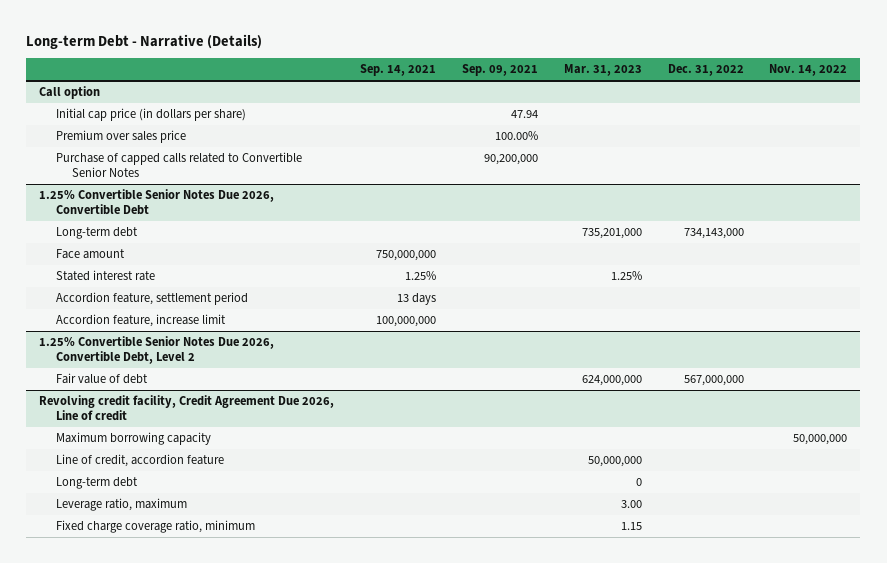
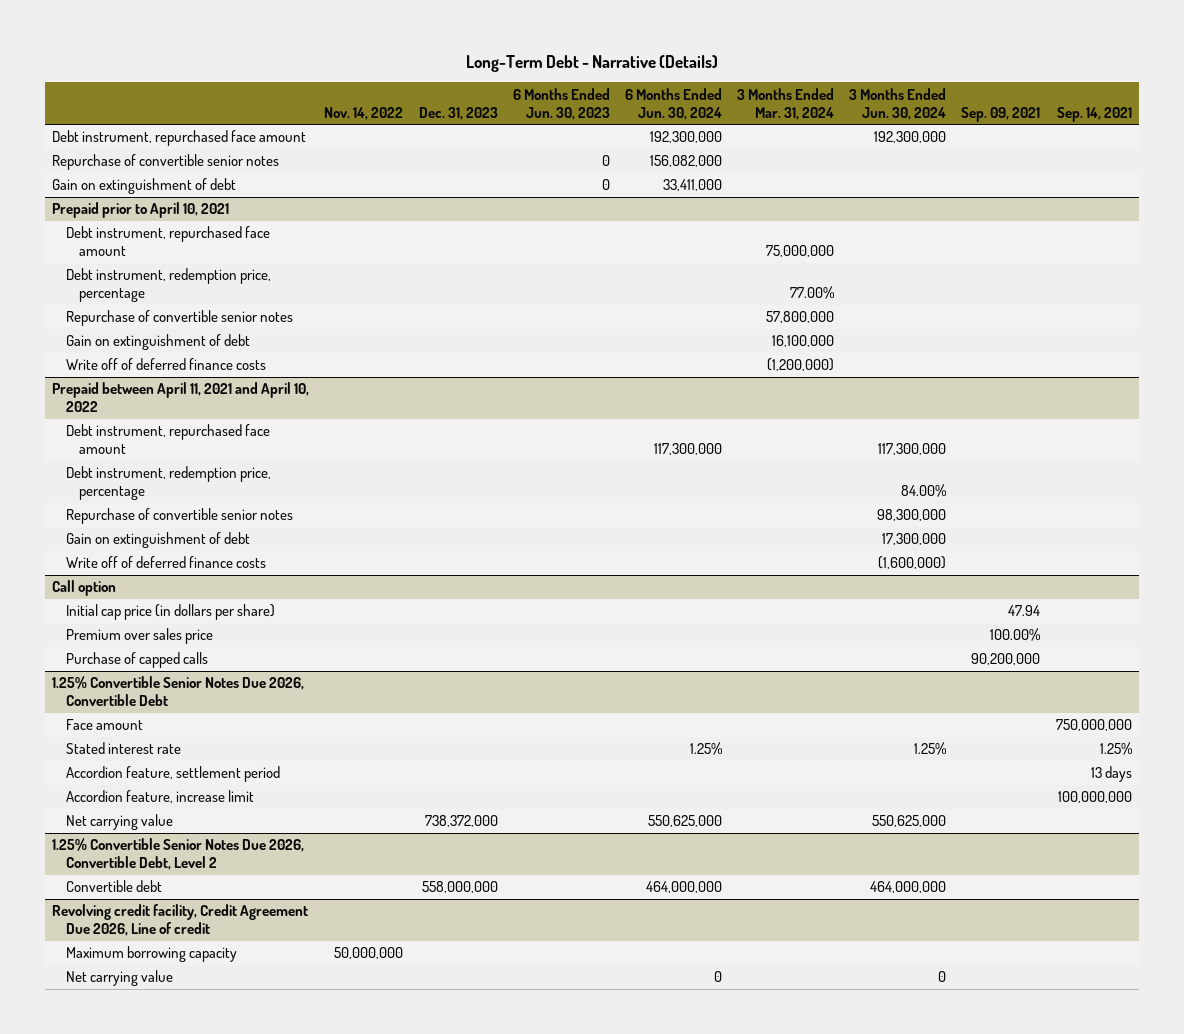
[26,33,263,49] Long-term Debt - Narrative (Details) -> [465,54,718,72] Long-Term Debt - Narrative (Details)
[563,64,642,77] Mar. 31, 2023 -> none
[667,64,744,77] Dec. 31, 2022 -> none
none -> [418,106,498,120] Dec. 31, 2023
none -> [512,87,610,120] 6 Months Ended Jun. 30, 2023
none -> [624,87,722,120] 6 Months Ended Jun. 30, 2024
none -> [737,87,835,120] 3 Months Ended Mar. 31, 2024
none -> [849,87,947,120] 3 Months Ended Jun. 30, 2024
none -> [52,130,307,147] Debt instrument, repurchased face amount
none -> [52,154,280,171] Repurchase of convertible senior notes
none -> [52,178,237,195] Gain on extinguishment of debt
none -> [52,202,230,219] Prepaid prior to April 10, 2021
none -> [65,226,270,257] Debt instrument, repurchased face amount
none -> [65,268,271,303] Debt instrument, redemption price, percentage
none -> [65,310,293,327] Repurchase of convertible senior notes
none -> [65,334,250,351] Gain on extinguishment of debt
none -> [65,358,266,371] Write off of deferred finance costs
none -> [52,382,310,413] Prepaid between April 11, 2021 and April 10, 2022
none -> [65,424,270,455] Debt instrument, repurchased face amount
none -> [65,466,271,501] Debt instrument, redemption price, percentage
none -> [65,508,293,525] Repurchase of convertible senior notes
none -> [65,532,250,549] Gain on extinguishment of debt
none -> [65,556,266,569] Write off of deferred finance costs
[55,152,302,178] Purchase of capped calls related to Convertible Senior Notes -> [65,652,208,669] Purchase of capped calls
[55,227,138,240] Long-term debt -> none
none -> [65,814,173,831] Net carrying value
[55,373,148,385] Fair value of debt -> [65,880,162,893] Convertible debt
[55,454,224,468] Line of credit, accordion feature -> none
[55,498,187,512] Leverage ratio, maximum -> none
[55,520,255,534] Fixed charge coverage ratio, minimum -> none
[55,477,138,490] Long-term debt -> [65,970,173,987] Net carrying value

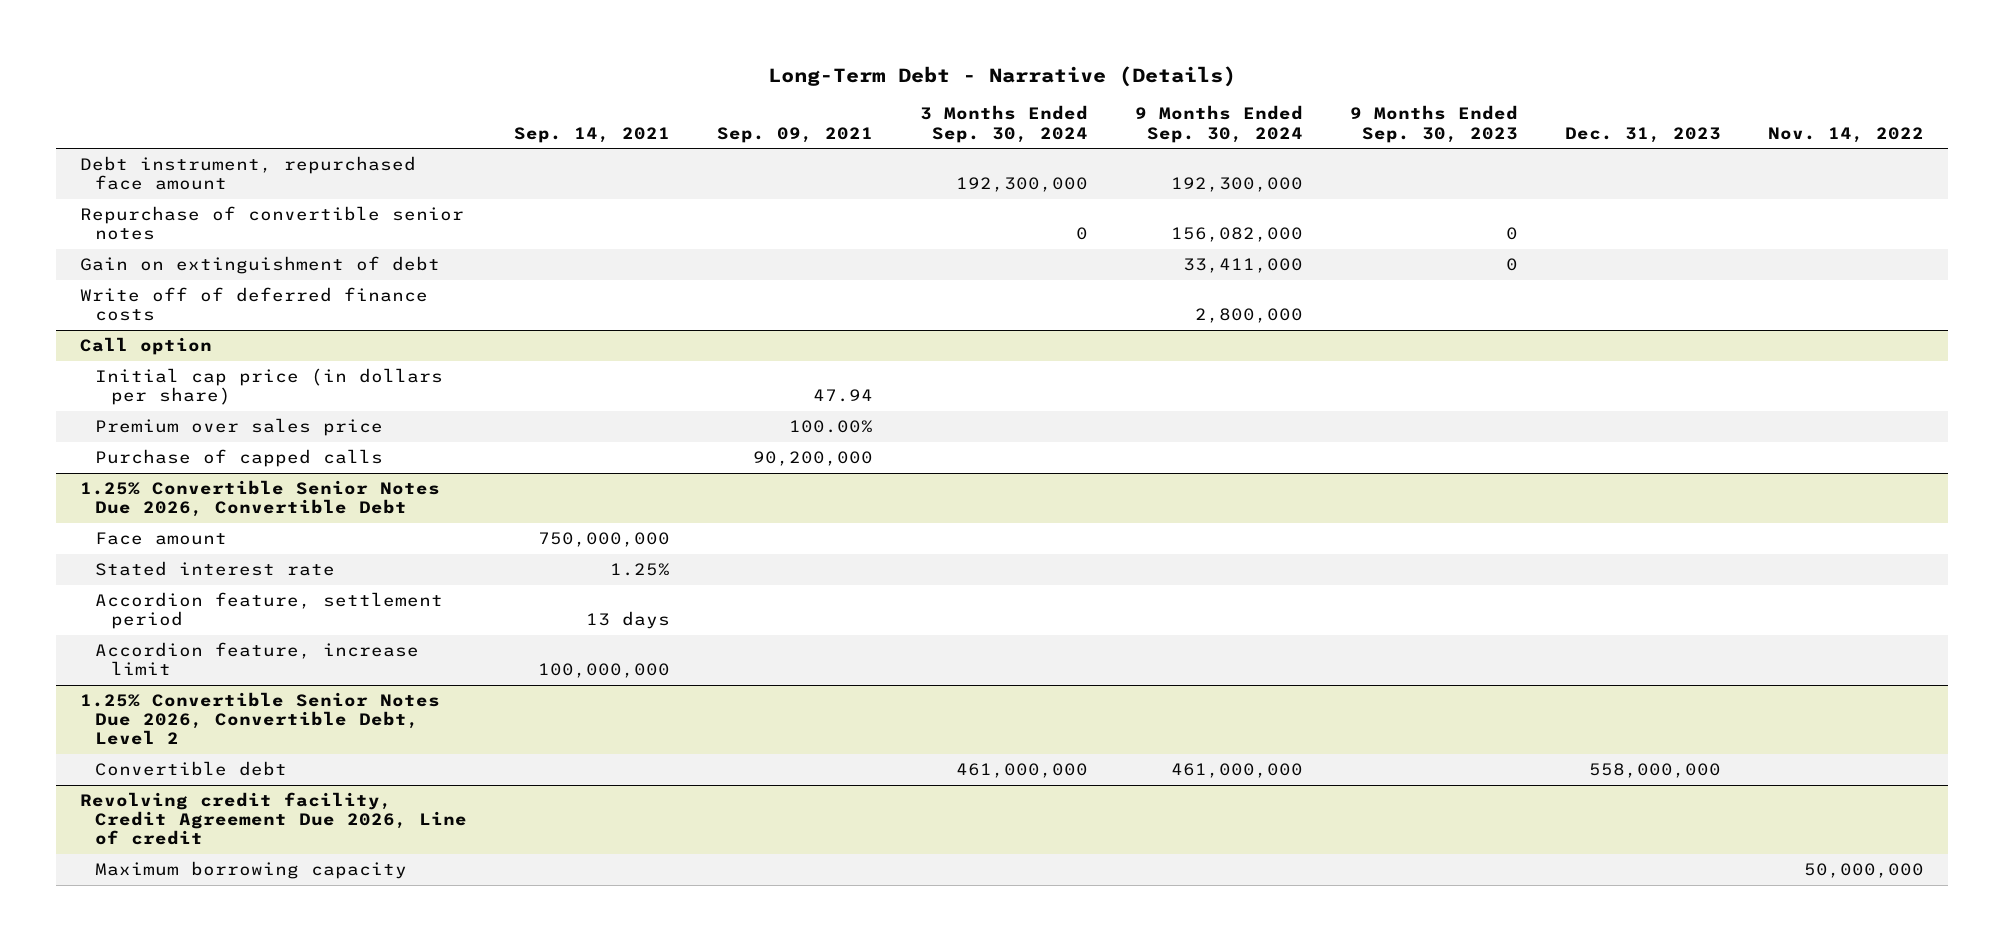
[512,87,610,120] 6 Months Ended Jun. 30, 2023 -> none
[624,87,722,120] 6 Months Ended Jun. 30, 2024 -> none
[737,87,835,120] 3 Months Ended Mar. 31, 2024 -> none
[849,87,947,120] 3 Months Ended Jun. 30, 2024 -> none
none -> [920,105,1089,143] 3 Months Ended Sep. 30, 2024
none -> [1135,105,1304,143] 9 Months Ended Sep. 30, 2024
none -> [1350,105,1519,143] 9 Months Ended Sep. 30, 2023
[52,202,230,219] Prepaid prior to April 10, 2021 -> none
[65,226,270,257] Debt instrument, repurchased face amount -> none
[65,268,271,303] Debt instrument, redemption price, percentage -> none
[65,310,293,327] Repurchase of convertible senior notes -> none
[65,334,250,351] Gain on extinguishment of debt -> none
[65,358,266,371] Write off of deferred finance costs -> none
[52,382,310,413] Prepaid between April 11, 2021 and April 10, 2022 -> none
[65,424,270,455] Debt instrument, repurchased face amount -> none
[65,466,271,501] Debt instrument, redemption price, percentage -> none
[65,508,293,525] Repurchase of convertible senior notes -> none
[65,532,250,549] Gain on extinguishment of debt -> none
[65,556,266,569] Write off of deferred finance costs -> none
none -> [79,287,428,322] Write off of deferred finance costs
[65,814,173,831] Net carrying value -> none
[65,970,173,987] Net carrying value -> none

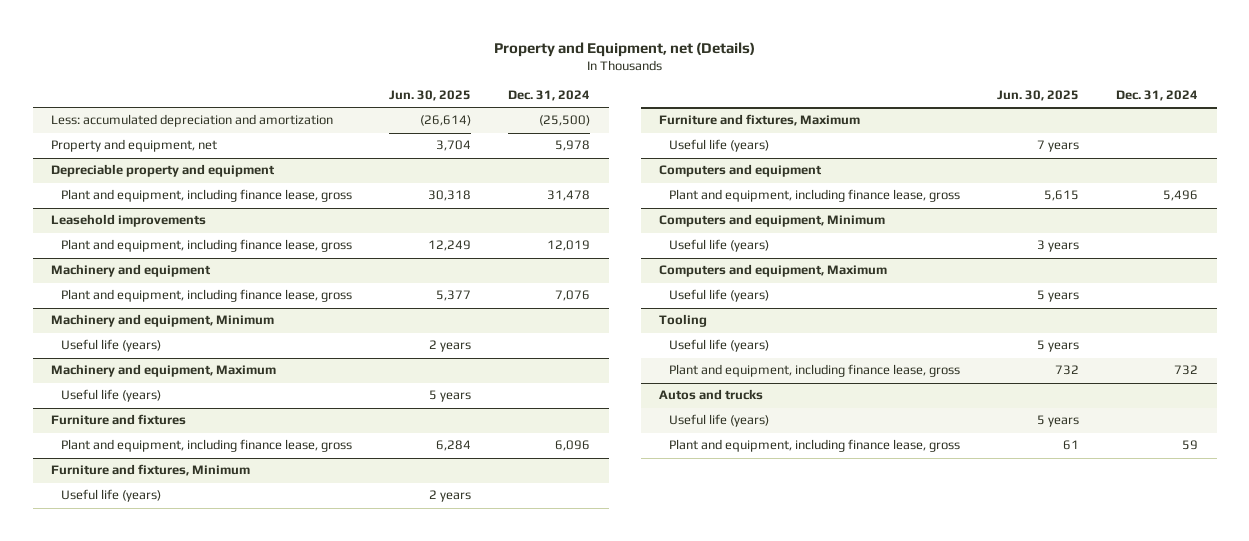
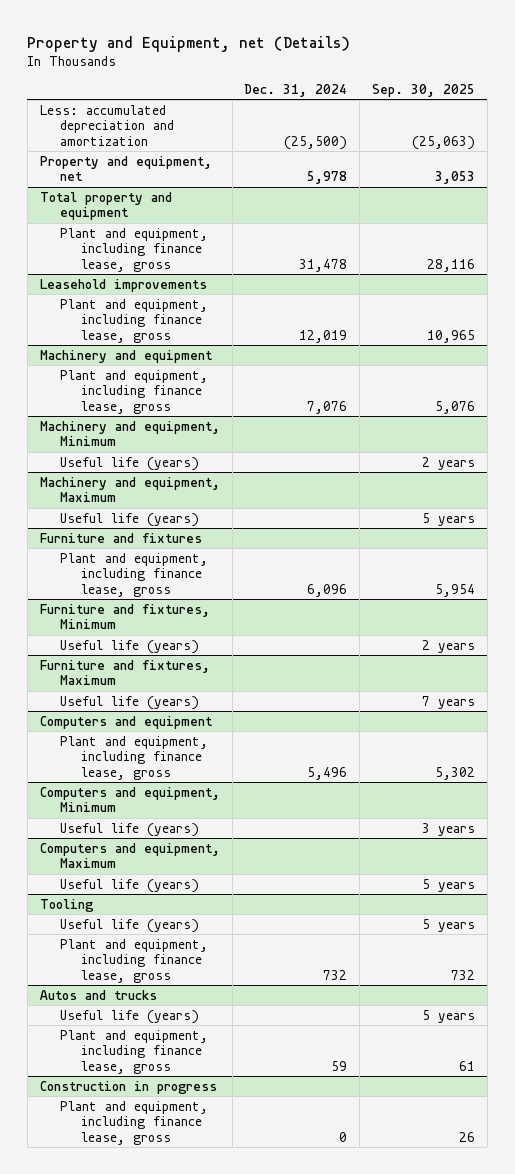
[389,90,472,102] Jun. 30, 2025 -> none
none -> [372,83,476,97] Sep. 30, 2025
[51,164,276,178] Depreciable property and equipment -> [39,191,172,221] Total property and equipment
none -> [39,1080,217,1094] Construction in progress
none -> [60,1100,209,1146] Plant and equipment, including finance lease, gross

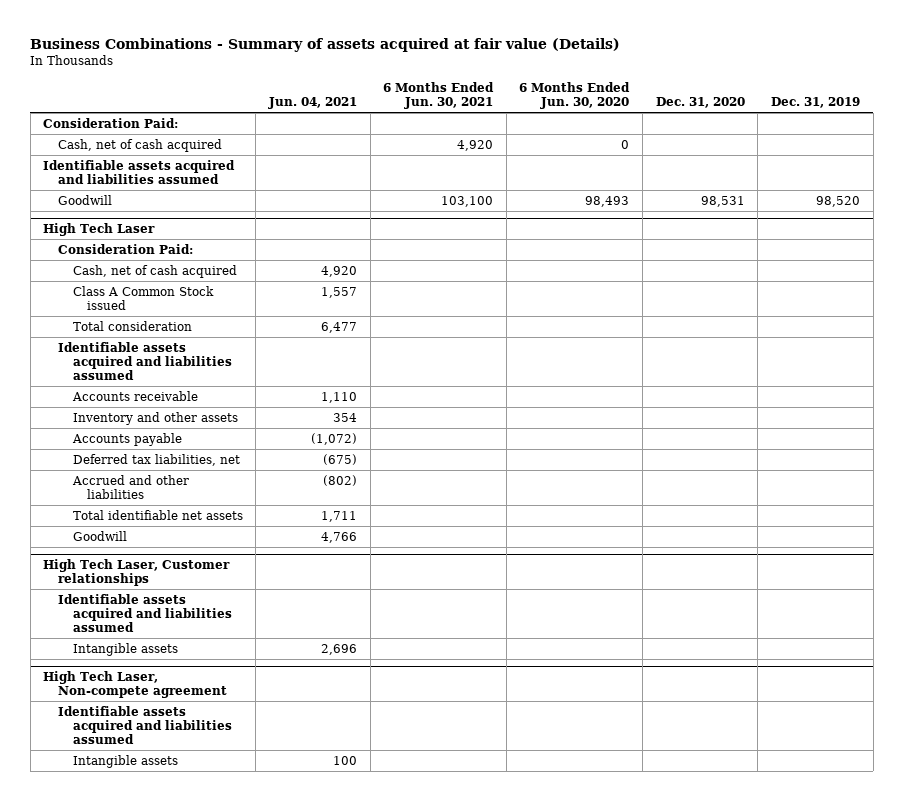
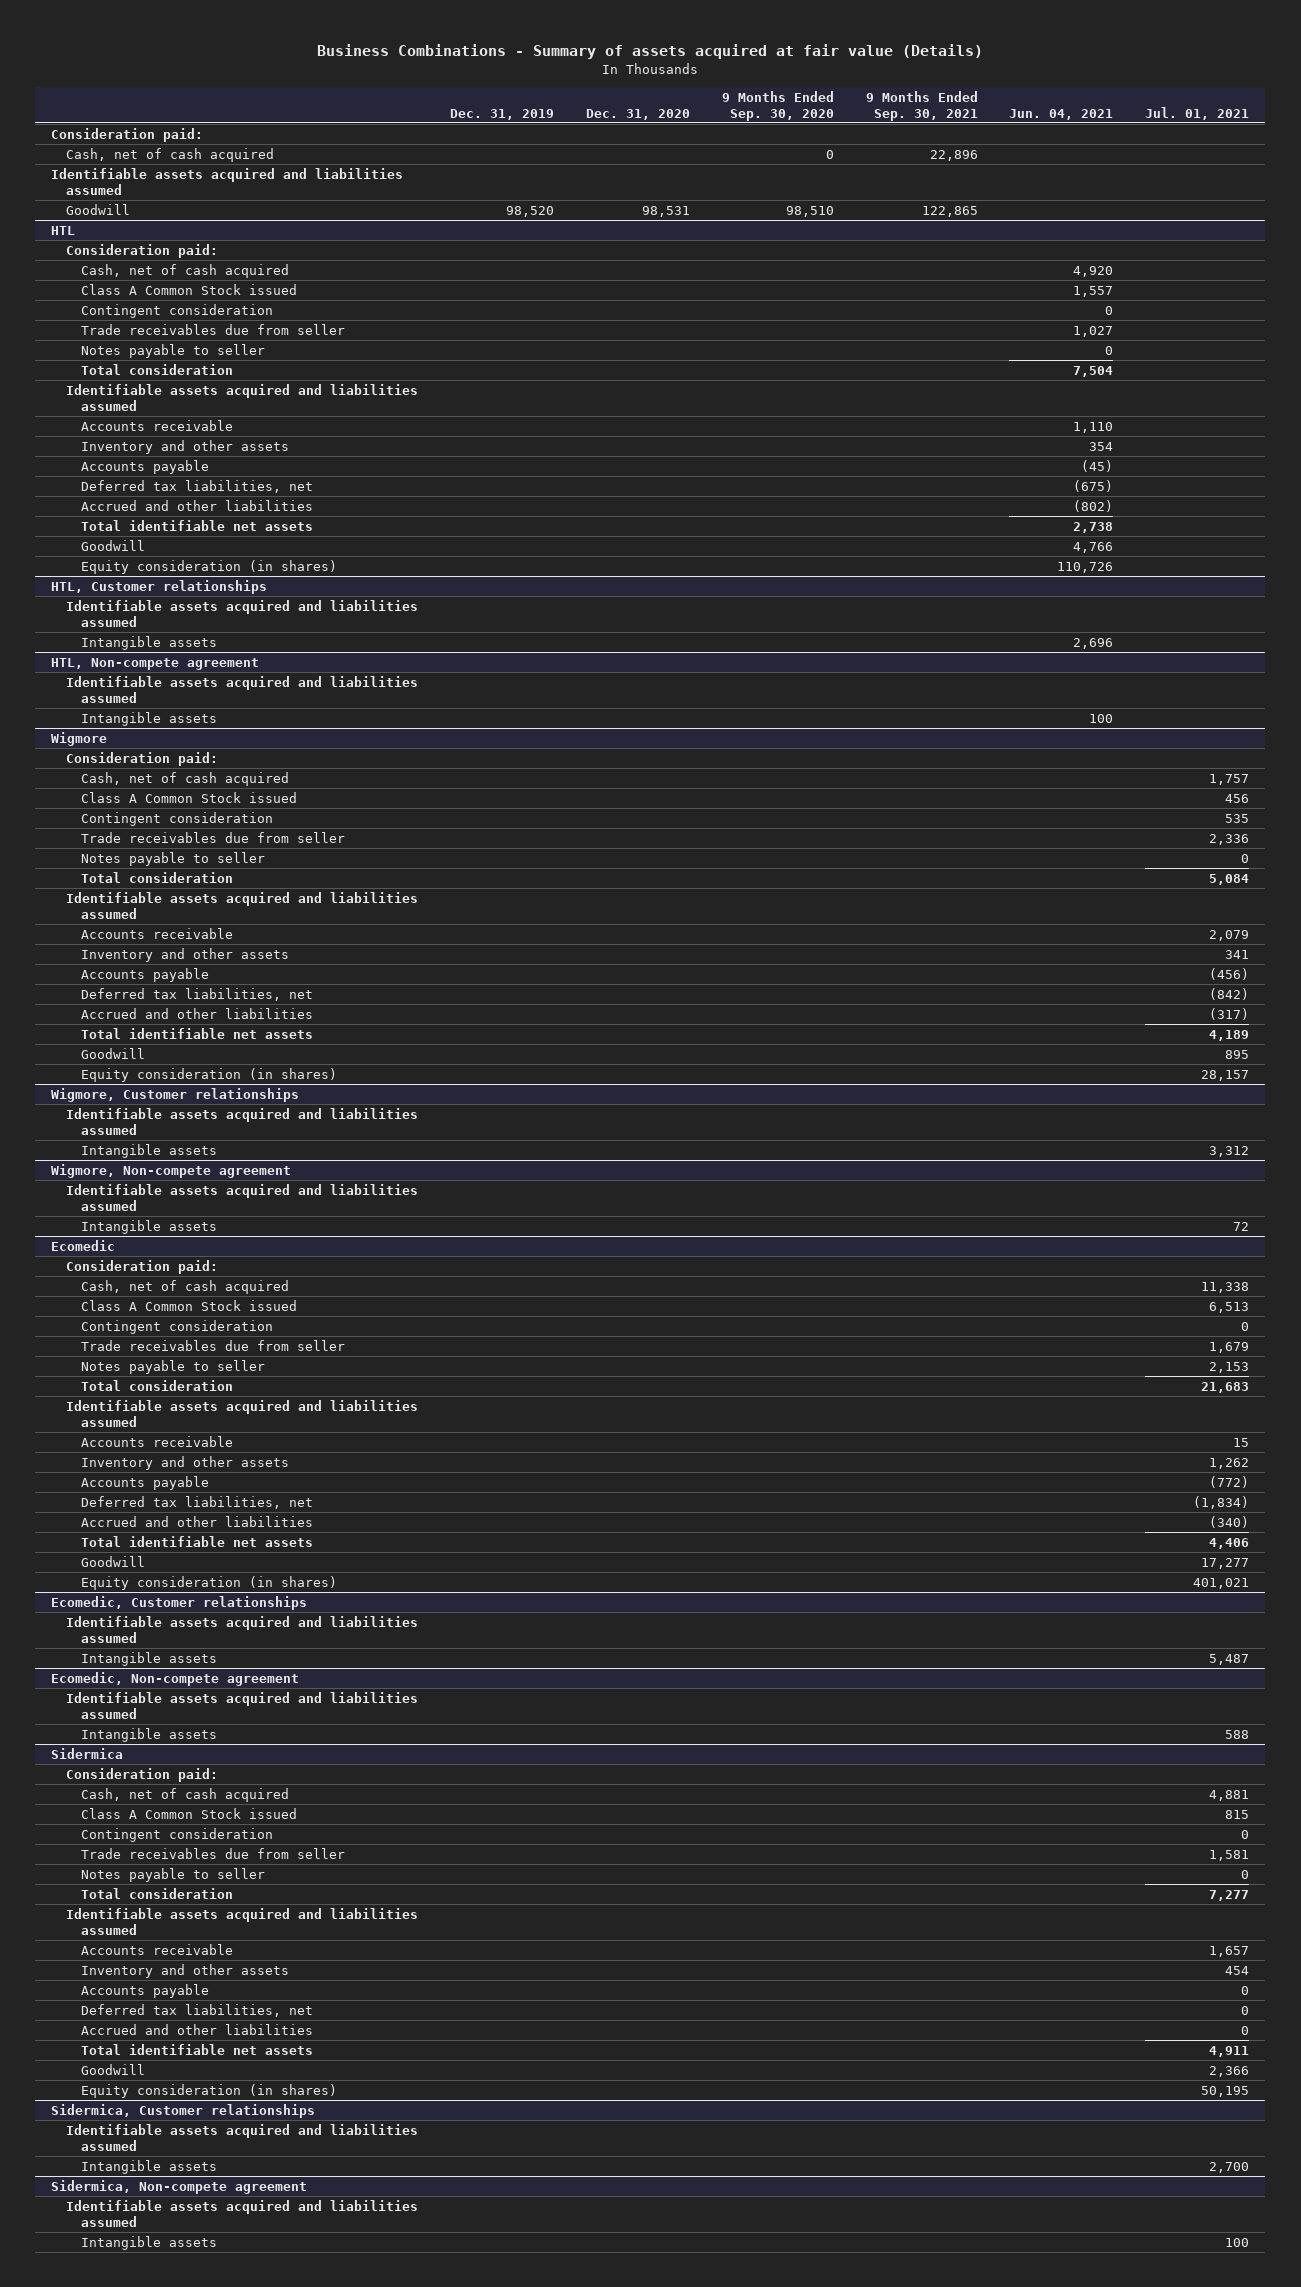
[383,82,495,110] 6 Months Ended Jun. 30, 2021 -> none
[519,82,631,110] 6 Months Ended Jun. 30, 2020 -> none
none -> [721,90,834,121] 9 Months Ended Sep. 30, 2020
none -> [865,90,978,121] 9 Months Ended Sep. 30, 2021
none -> [1145,106,1250,120] Jul. 01, 2021
[43,117,179,128] Consideration Paid: -> [51,127,204,142] Consideration paid:
[43,222,156,236] High Tech Laser -> [51,225,76,235] HTL
[58,243,194,254] Consideration Paid: -> [66,243,219,258] Consideration paid:
none -> [81,303,274,318] Contingent consideration
none -> [81,323,346,335] Trade receivables due from seller
none -> [81,343,266,358] Notes payable to seller
[320,321,357,333] 6,477 -> [1073,365,1114,377] 7,504
[310,432,357,445] (1,072) -> [1081,459,1114,472] (45)
[320,510,357,522] 1,711 -> [1073,521,1114,533] 2,738
none -> [81,559,338,574] Equity consideration (in shares)
[43,558,231,587] High Tech Laser, Customer relationships -> [51,579,268,594] HTL, Customer relationships
[43,670,228,699] High Tech Laser, Non-compete agreement -> [51,657,260,670] HTL, Non-compete agreement
none -> [51,731,108,746] Wigmore
none -> [66,751,219,766] Consideration paid:
none -> [81,771,290,786] Cash, net of cash acquired
none -> [81,791,298,803] Class A Common Stock issued
none -> [81,811,274,826] Contingent consideration
none -> [81,831,346,843] Trade receivables due from seller
none -> [81,851,266,866] Notes payable to seller
none -> [81,871,234,883] Total consideration
none -> [66,891,419,919] Identifiable assets acquired and liabilities assumed
none -> [81,927,234,939] Accounts receivable
none -> [81,947,290,962] Inventory and other assets
none -> [81,967,210,982] Accounts payable
none -> [81,987,314,1001] Deferred tax liabilities, net
none -> [81,1007,314,1019] Accrued and other liabilities
none -> [81,1027,314,1039] Total identifiable net assets
none -> [81,1047,146,1059] Goodwill
none -> [81,1067,338,1082] Equity consideration (in shares)
none -> [51,1087,300,1102] Wigmore, Customer relationships
none -> [66,1107,419,1135] Identifiable assets acquired and liabilities assumed
none -> [81,1143,218,1158] Intangible assets
none -> [51,1163,292,1178] Wigmore, Non-compete agreement
none -> [66,1183,419,1211] Identifiable assets acquired and liabilities assumed
none -> [81,1219,218,1234] Intangible assets
none -> [51,1239,116,1251] Ecomedic
none -> [66,1259,219,1274] Consideration paid:
none -> [81,1279,290,1294] Cash, net of cash acquired
none -> [81,1299,298,1311] Class A Common Stock issued
none -> [81,1319,274,1334] Contingent consideration
none -> [81,1339,346,1351] Trade receivables due from seller
none -> [81,1359,266,1374] Notes payable to seller
none -> [81,1379,234,1391] Total consideration
none -> [66,1399,419,1427] Identifiable assets acquired and liabilities assumed
none -> [81,1435,234,1447] Accounts receivable
none -> [81,1455,290,1470] Inventory and other assets
none -> [81,1475,210,1490] Accounts payable
none -> [81,1495,314,1509] Deferred tax liabilities, net
none -> [81,1515,314,1527] Accrued and other liabilities
none -> [81,1535,314,1547] Total identifiable net assets
none -> [81,1555,146,1567] Goodwill
none -> [81,1575,338,1590] Equity consideration (in shares)
none -> [51,1595,308,1610] Ecomedic, Customer relationships
none -> [66,1615,419,1643] Identifiable assets acquired and liabilities assumed
none -> [81,1651,218,1666] Intangible assets
none -> [51,1671,300,1686] Ecomedic, Non-compete agreement
none -> [66,1691,419,1719] Identifiable assets acquired and liabilities assumed
none -> [81,1727,218,1742] Intangible assets
none -> [51,1747,124,1759] Sidermica
none -> [66,1767,219,1782] Consideration paid:
none -> [81,1787,290,1802] Cash, net of cash acquired
none -> [81,1807,298,1819] Class A Common Stock issued
none -> [81,1827,274,1842] Contingent consideration
none -> [81,1847,346,1859] Trade receivables due from seller
none -> [81,1867,266,1882] Notes payable to seller
none -> [81,1887,234,1899] Total consideration
none -> [66,1907,419,1935] Identifiable assets acquired and liabilities assumed
none -> [81,1943,234,1955] Accounts receivable
none -> [81,1963,290,1978] Inventory and other assets
none -> [81,1983,210,1998] Accounts payable
none -> [81,2003,314,2017] Deferred tax liabilities, net
none -> [81,2023,314,2035] Accrued and other liabilities
none -> [81,2043,314,2055] Total identifiable net assets
none -> [81,2063,146,2075] Goodwill
none -> [81,2083,338,2098] Equity consideration (in shares)
none -> [51,2103,316,2118] Sidermica, Customer relationships
none -> [66,2123,419,2151] Identifiable assets acquired and liabilities assumed
none -> [81,2159,218,2174] Intangible assets
none -> [51,2179,308,2194] Sidermica, Non-compete agreement
none -> [66,2199,419,2227] Identifiable assets acquired and liabilities assumed
none -> [81,2235,218,2250] Intangible assets

